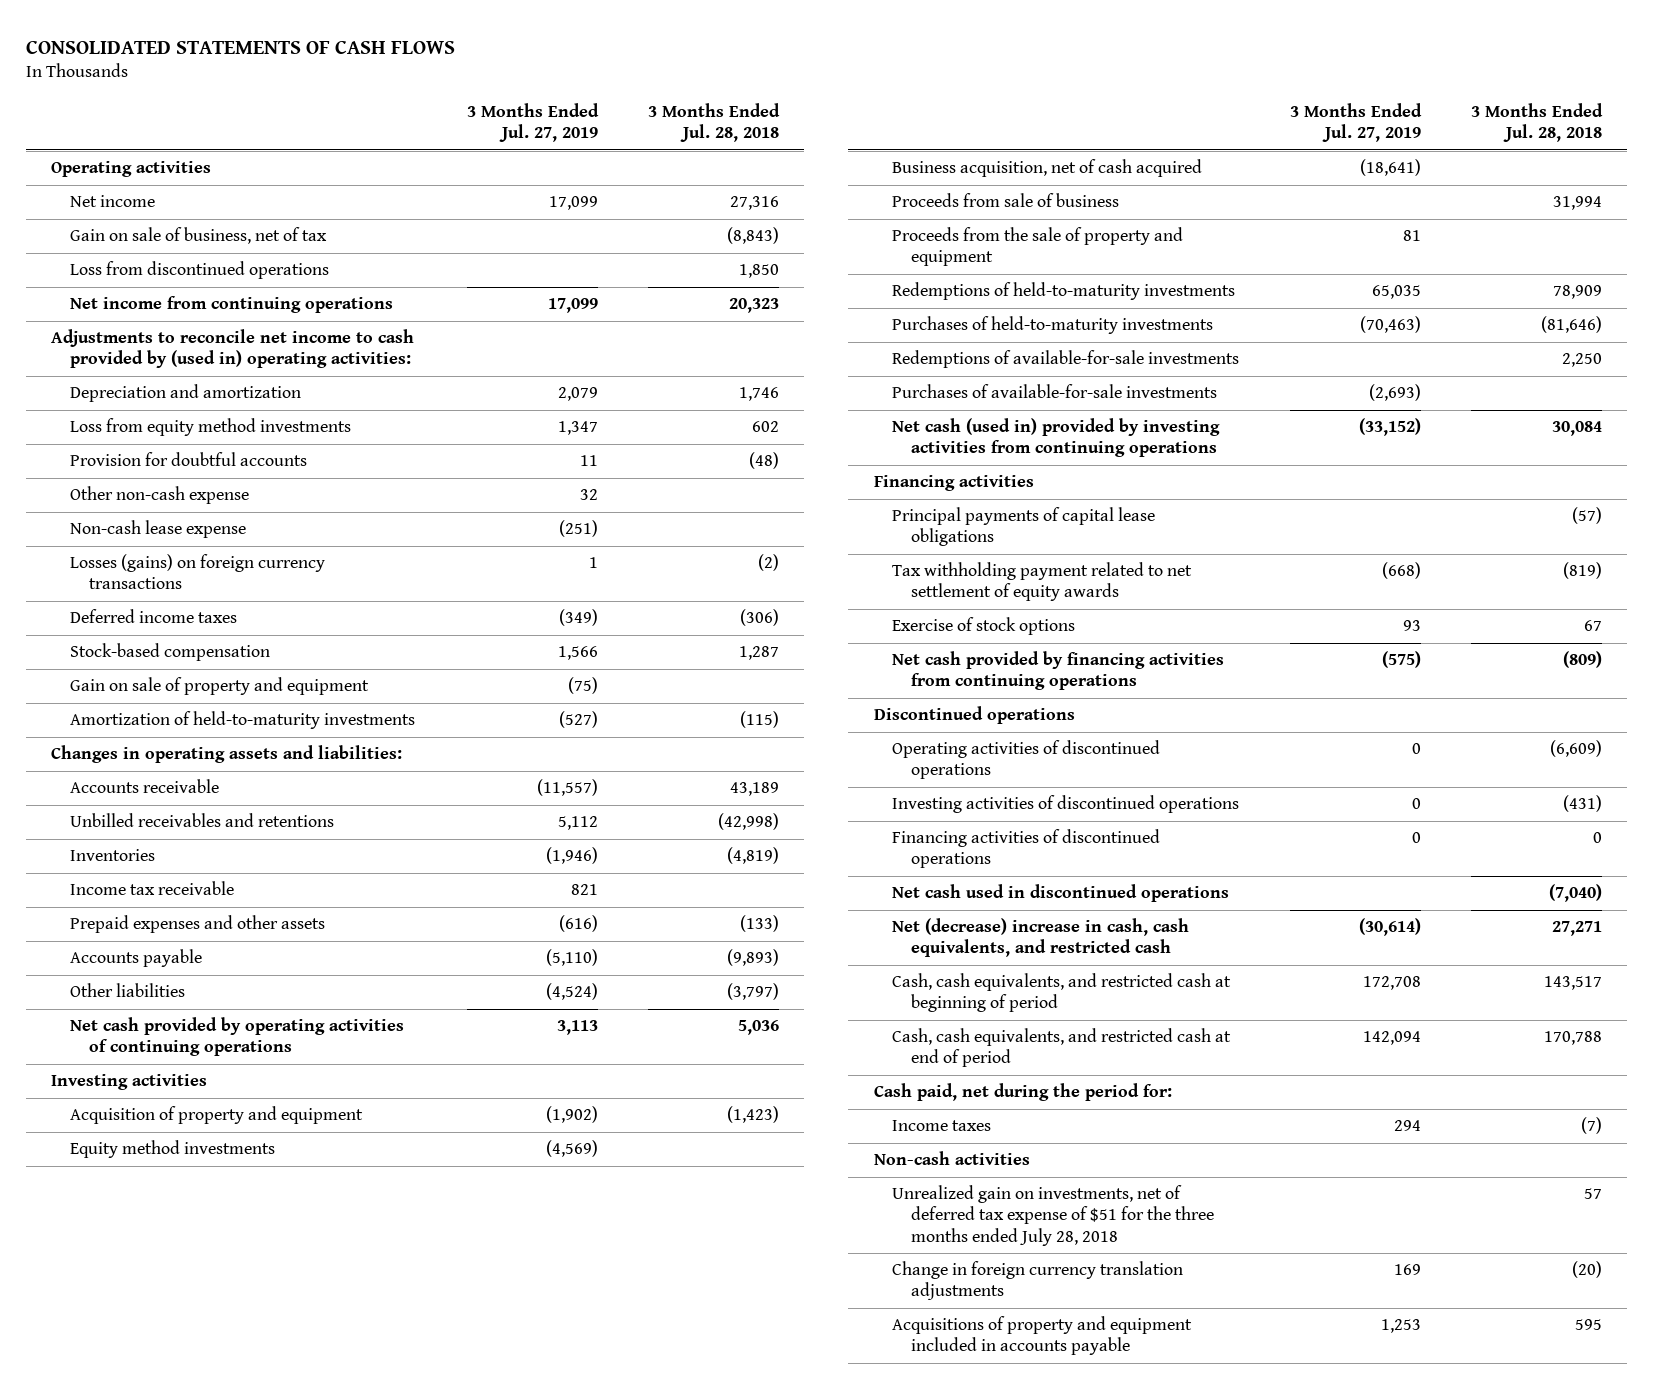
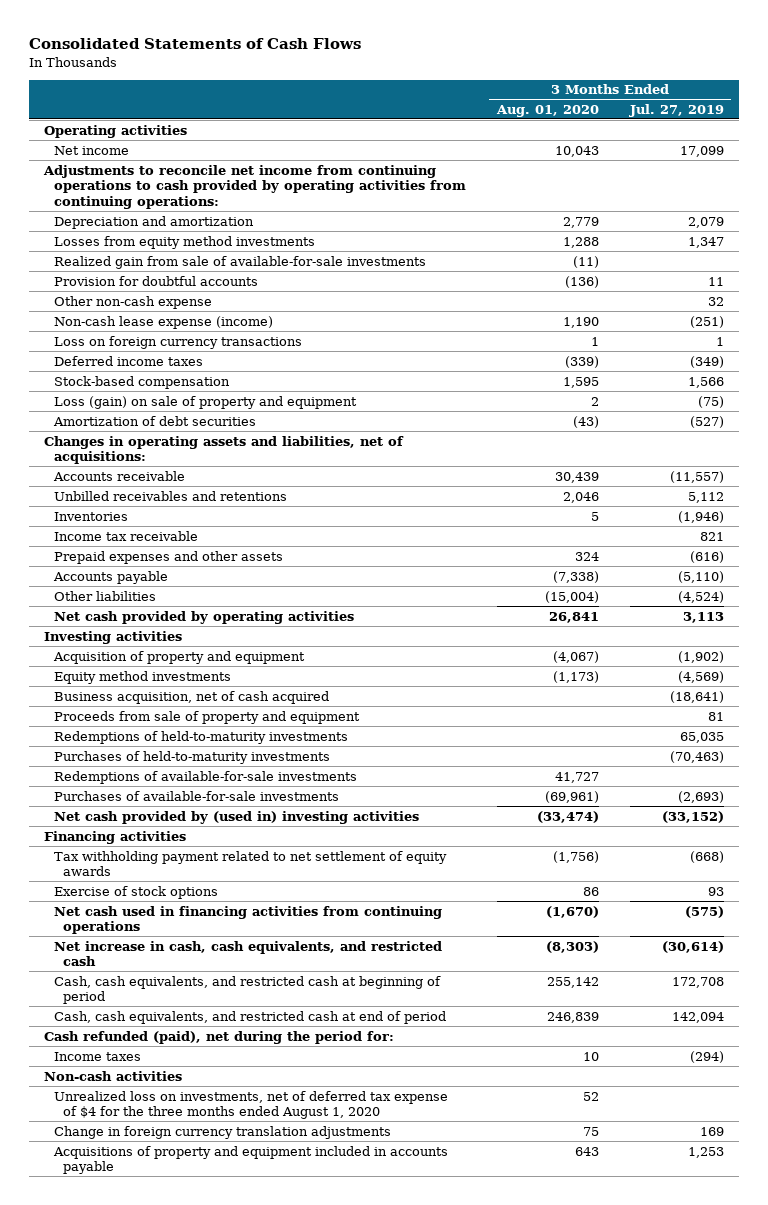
[26,40,456,54] CONSOLIDATED STATEMENTS OF CASH FLOWS -> [28,38,361,50] Consolidated Statements of Cash Flows
[648,103,781,143] 3 Months Ended Jul. 28, 2018 -> none
none -> [495,104,599,117] Aug. 01, 2020
[70,227,328,245] Gain on sale of business, net of tax -> none
[70,261,330,280] Loss from discontinued operations -> none
[70,296,394,314] Net income from continuing operations -> none
[51,329,415,369] Adjustments to reconcile net income to cash provided by (used in) operating activities: -> [43,164,466,209] Adjustments to reconcile net income from continuing operations to cash provided by operating activities from continuing operations:
[70,418,352,437] Loss from equity method investments -> [53,235,315,249] Losses from equity method investments
none -> [53,255,426,269] Realized gain from sale of available-for-sale investments
[70,520,247,539] Non-cash lease expense -> [53,315,273,329] Non-cash lease expense (income)
[70,554,326,590] Losses (gains) on foreign currency transactions -> [53,335,302,349] Loss on foreign currency transactions
[70,677,370,696] Gain on sale of property and equipment -> [53,395,357,409] Loss (gain) on sale of property and equipment
[70,711,416,730] Amortization of held-to-maturity investments -> [52,415,256,426] Amortization of debt securities
[51,745,403,764] Changes in operating assets and liabilities: -> [44,435,405,465] Changes in operating assets and liabilities, net of acquisitions:
[70,1017,405,1057] Net cash provided by operating activities of continuing operations -> [53,610,354,624] Net cash provided by operating activities
[892,193,1120,208] Proceeds from sale of business -> none
[892,227,1184,267] Proceeds from the sale of property and equipment -> [53,710,360,724] Proceeds from sale of property and equipment
[892,418,1221,458] Net cash (used in) provided by investing activities from continuing operations -> [53,810,419,824] Net cash provided by (used in) investing activities
[892,507,1156,547] Principal payments of capital lease obligations -> none
[873,706,1075,725] Discontinued operations -> none
[892,740,1161,780] Operating activities of discontinued operations -> none
[892,795,1240,814] Investing activities of discontinued operations -> none
[892,829,1161,869] Financing activities of discontinued operations -> none
[892,884,1230,903] Net cash used in discontinued operations -> none
[892,651,1225,691] Net cash provided by financing activities from continuing operations -> [53,905,442,935] Net cash used in financing activities from continuing operations
[892,918,1190,958] Net (decrease) increase in cash, cash equivalents, and restricted cash -> [53,940,442,967] Net increase in cash, cash equivalents, and restricted cash
[873,1083,1172,1102] Cash paid, net during the period for: -> [44,1030,395,1044] Cash refunded (paid), net during the period for:
[1393,1120,1421,1132] 294 -> [689,1050,724,1063] (294)
[892,1185,1215,1246] Unrealized gain on investments, net of deferred tax expense of $51 for the three months ended July 28, 2018 -> [53,1090,448,1120] Unrealized loss on investments, net of deferred tax expense of $4 for the three months ended August 1, 2020

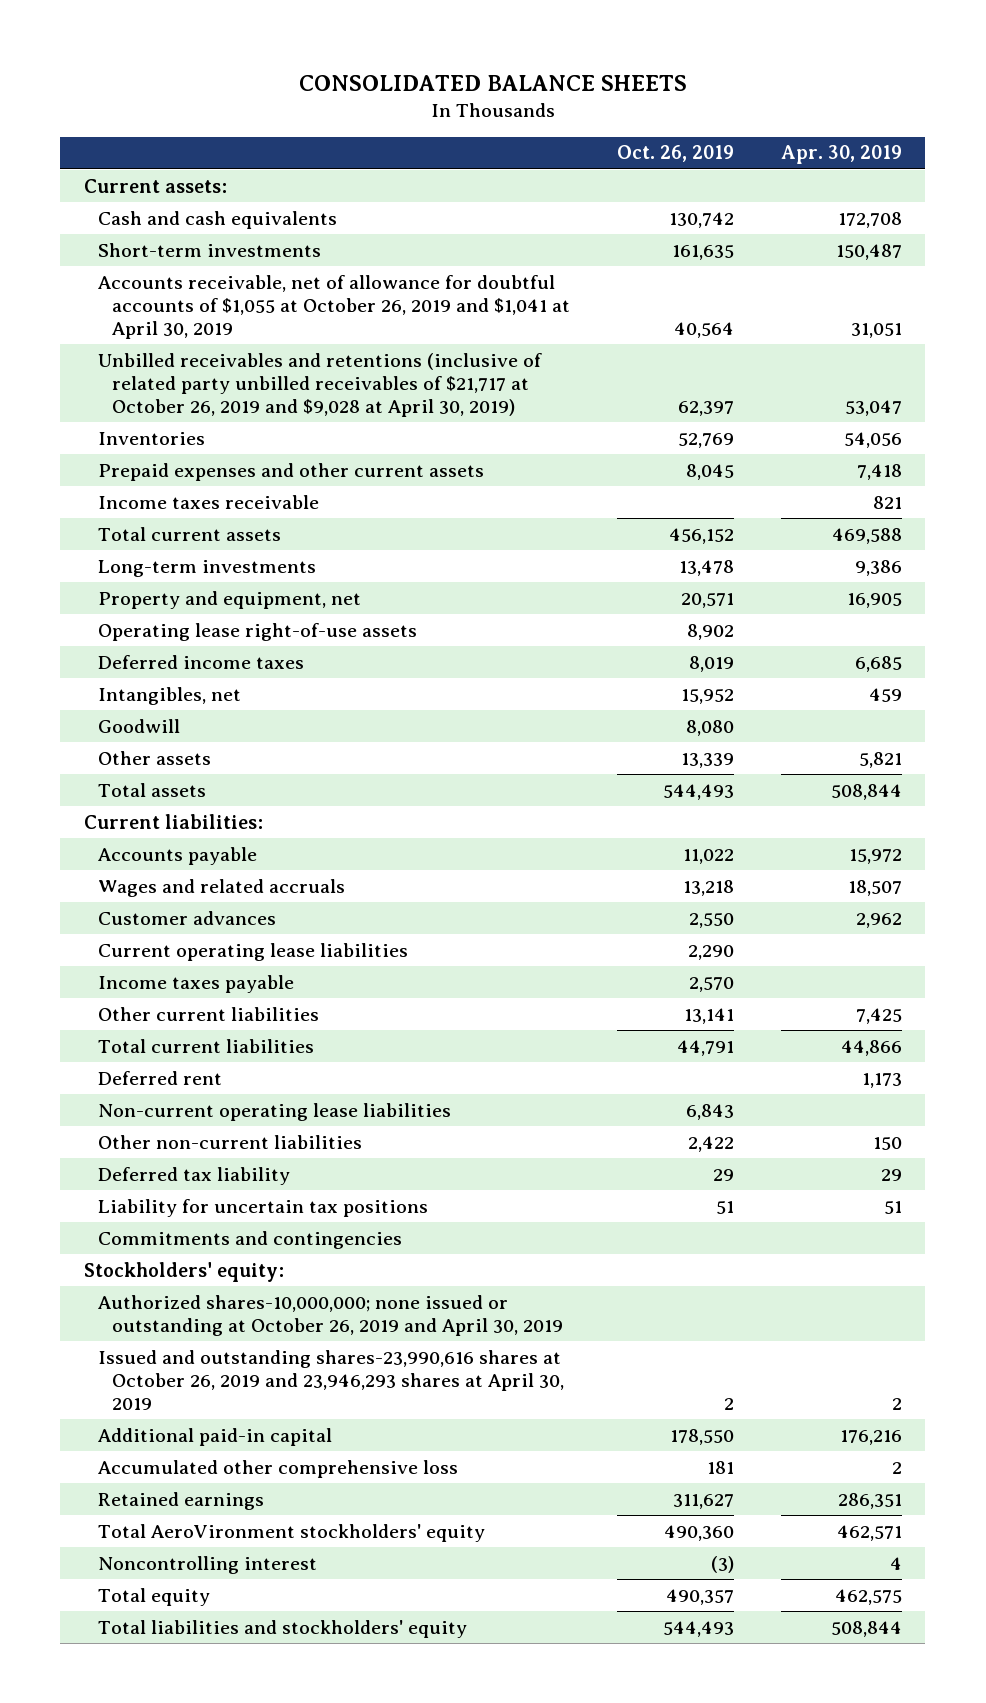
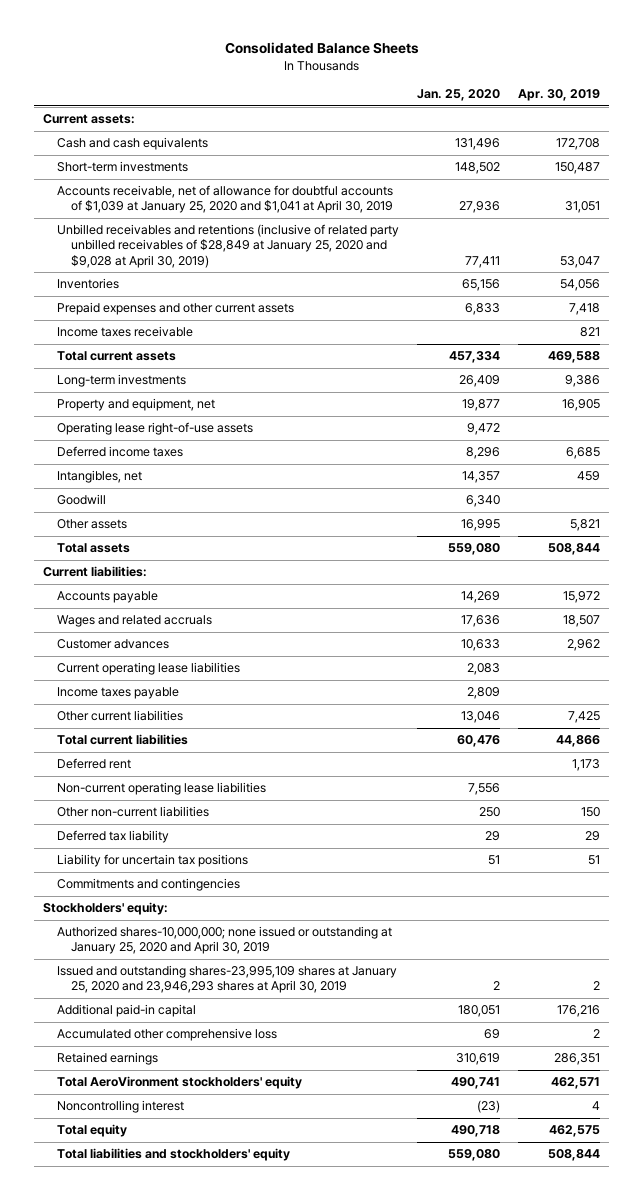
[298,74,687,91] CONSOLIDATED BALANCE SHEETS -> [224,42,419,55] Consolidated Balance Sheets
[617,145,735,163] Oct. 26, 2019 -> none
none -> [417,89,501,102] Jan. 25, 2020
[98,274,571,339] Accounts receivable, net of allowance for doubtful accounts of $1,055 at October 26, 2019 and $1,041 at April 30, 2019 -> [57,185,394,214] Accounts receivable, net of allowance for doubtful accounts of $1,039 at January 25, 2020 and $1,041 at April 30, 2019
[98,352,543,417] Unbilled receivables and retentions (inclusive of related party unbilled receivables of $21,717 at October 26, 2019 and $9,028 at April 30, 2019) -> [57,224,400,268] Unbilled receivables and retentions (inclusive of related party unbilled receivables of $28,849 at January 25, 2020 and $9,028 at April 30, 2019)
[98,1294,564,1336] Authorized shares-10,000,000; none issued or outstanding at October 26, 2019 and April 30, 2019 -> [57,926,393,955] Authorized shares-10,000,000; none issued or outstanding at January 25, 2020 and April 30, 2019
[98,1349,565,1410] Issued and outstanding shares-23,990,616 shares at October 26, 2019 and 23,946,293 shares at April 30, 2019 -> [57,965,398,994] Issued and outstanding shares-23,995,109 shares at January 25, 2020 and 23,946,293 shares at April 30, 2019

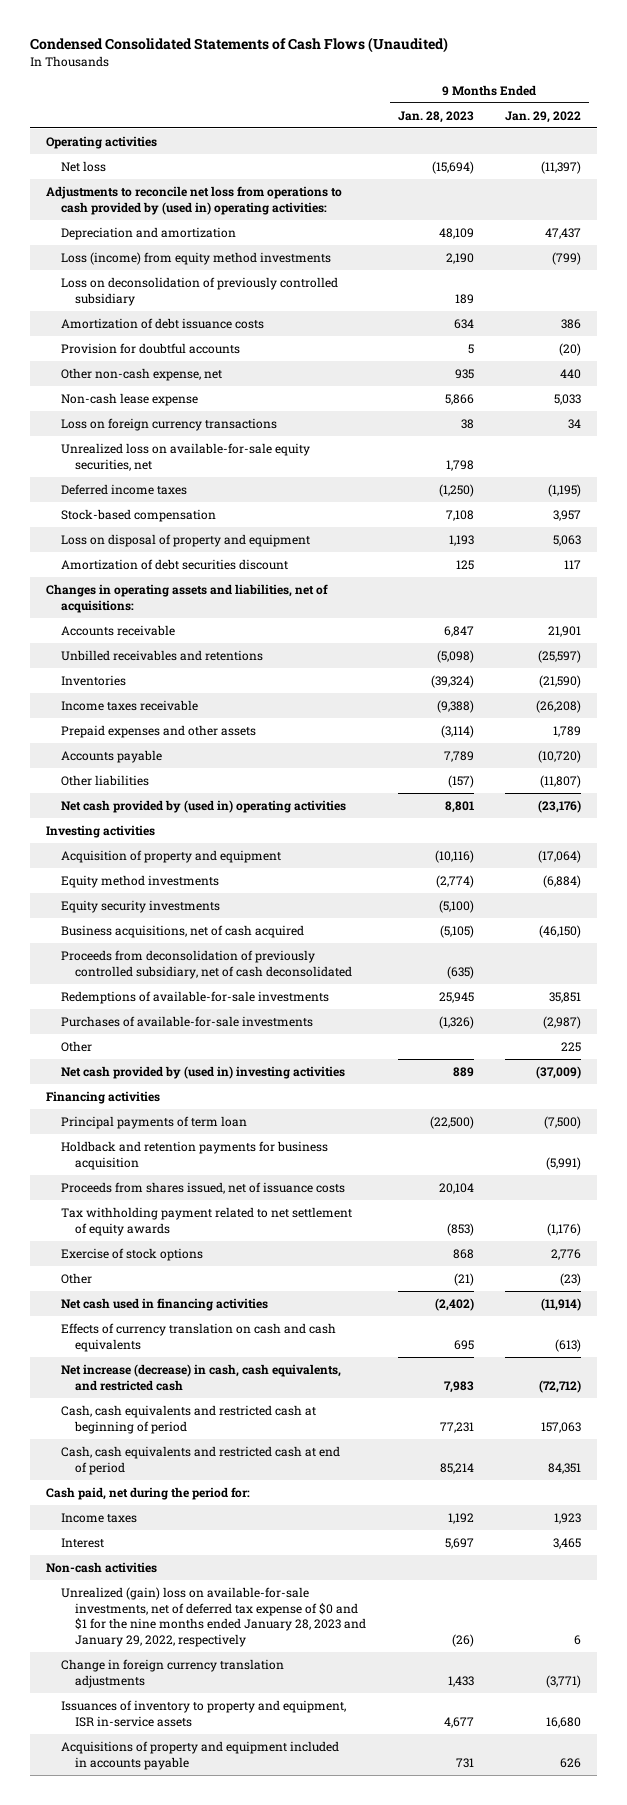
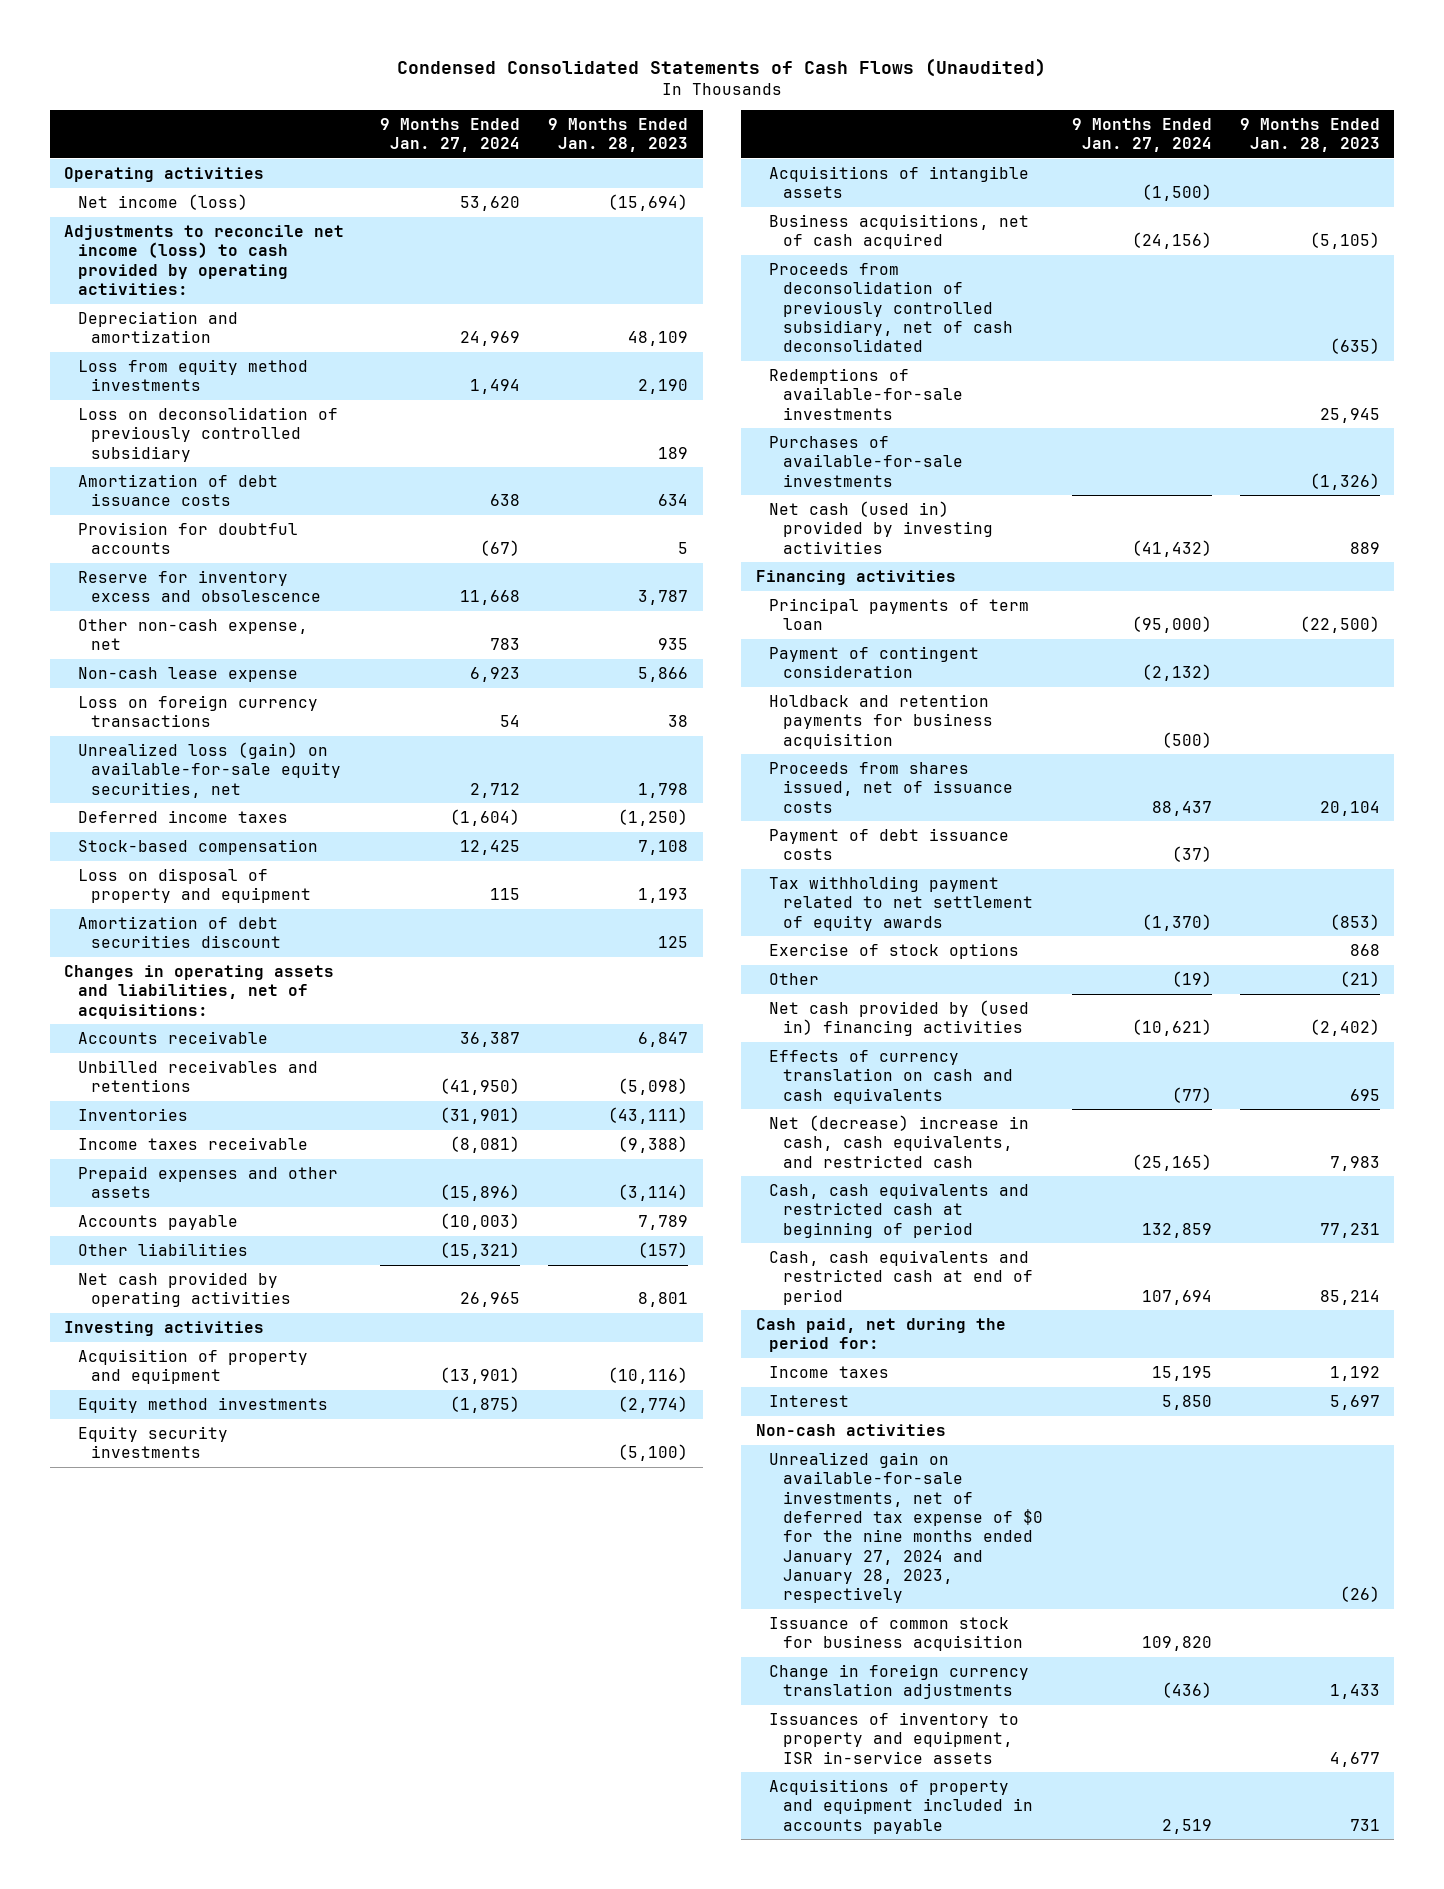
[505,110,582,123] Jan. 29, 2022 -> none
none -> [379,118,520,153] 9 Months Ended Jan. 27, 2024
[60,160,106,172] Net loss -> [77,193,248,210] Net income (loss)
[46,185,343,215] Adjustments to reconcile net loss from operations to cash provided by (used in) operating activities: -> [63,224,344,296] Adjustments to reconcile net income (loss) to cash provided by operating activities:
[60,251,331,265] Loss (income) from equity method investments -> [77,358,308,392] Loss from equity method investments
none -> [77,569,322,603] Reserve for inventory excess and obsolescence
[60,442,310,471] Unrealized loss on available-for-sale equity securities, net -> [77,741,342,798] Unrealized loss (gain) on available-for-sale equity securities, net
[430,674,474,688] (39,324) -> [608,1106,689,1124] (43,111)
[60,799,346,813] Net cash provided by (used in) operating activities -> [77,1271,292,1308] Net cash provided by operating activities
none -> [769,165,1030,199] Acquisitions of intangible assets
[60,1040,92,1052] Other -> none
[60,1065,345,1079] Net cash provided by (used in) investing activities -> [769,500,994,554] Net cash (used in) provided by investing activities
none -> [769,645,980,679] Payment of contingent consideration
none -> [769,827,1010,861] Payment of debt issuance costs
[60,1297,268,1311] Net cash used in financing activities -> [769,999,1030,1037] Net cash provided by (used in) financing activities
[60,1363,341,1391] Net increase (decrease) in cash, cash equivalents, and restricted cash -> [769,1114,1030,1168] Net (decrease) increase in cash, cash equivalents, and restricted cash
[60,1586,367,1647] Unrealized (gain) loss on available-for-sale investments, net of deferred tax expense of $0 and $1 for the nine months ended January 28, 2023 and January 29, 2022, respectively -> [769,1451,1044,1604] Unrealized gain on available-for-sale investments, net of deferred tax expense of $0 for the nine months ended January 27, 2024 and January 28, 2023, respectively
none -> [769,1616,1024,1652] Issuance of common stock for business acquisition

